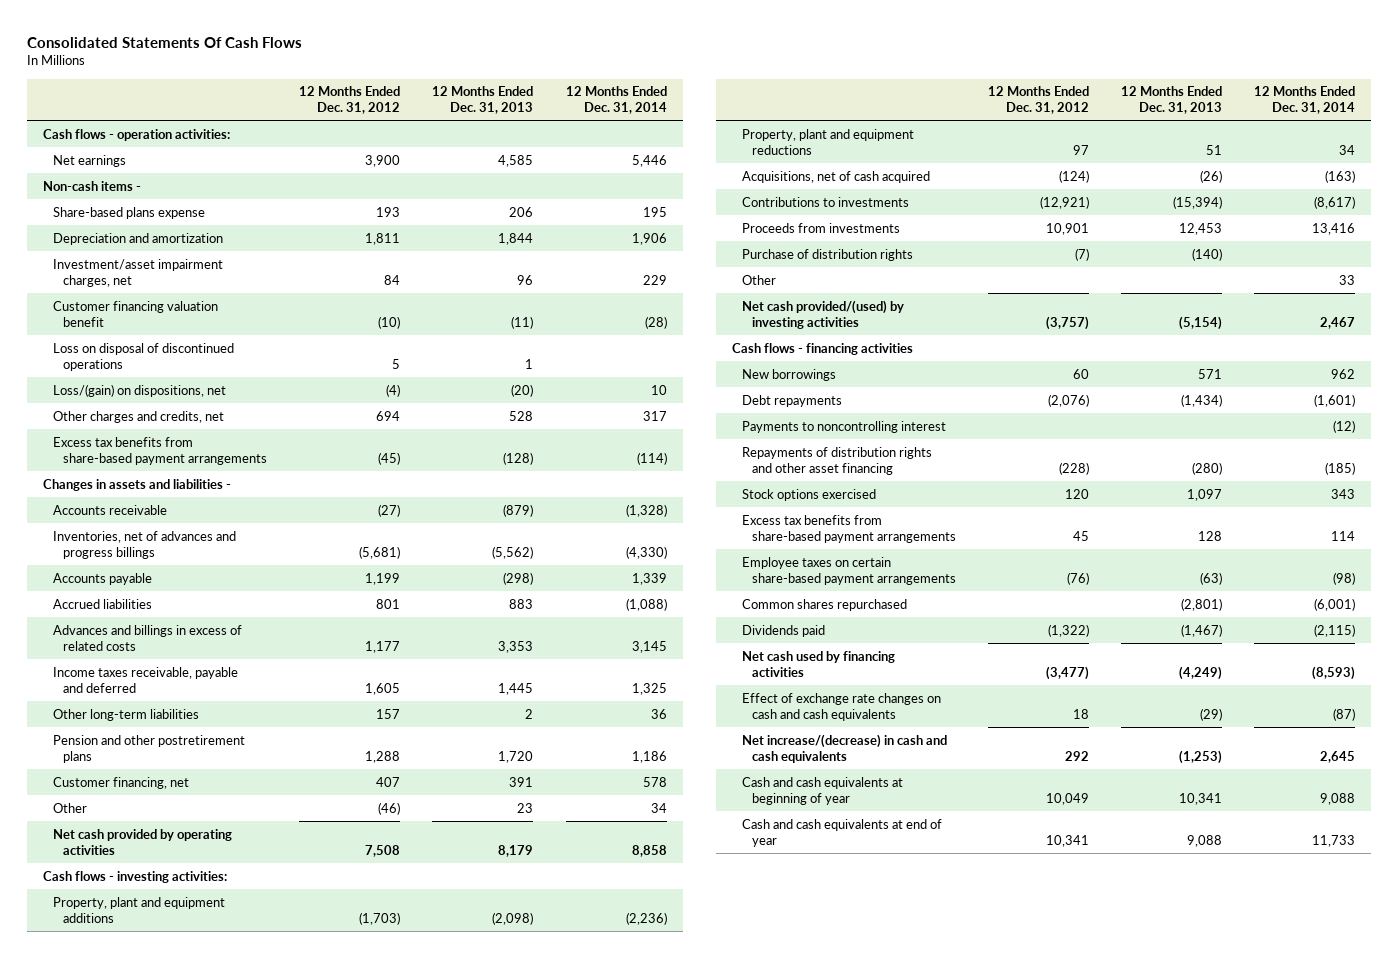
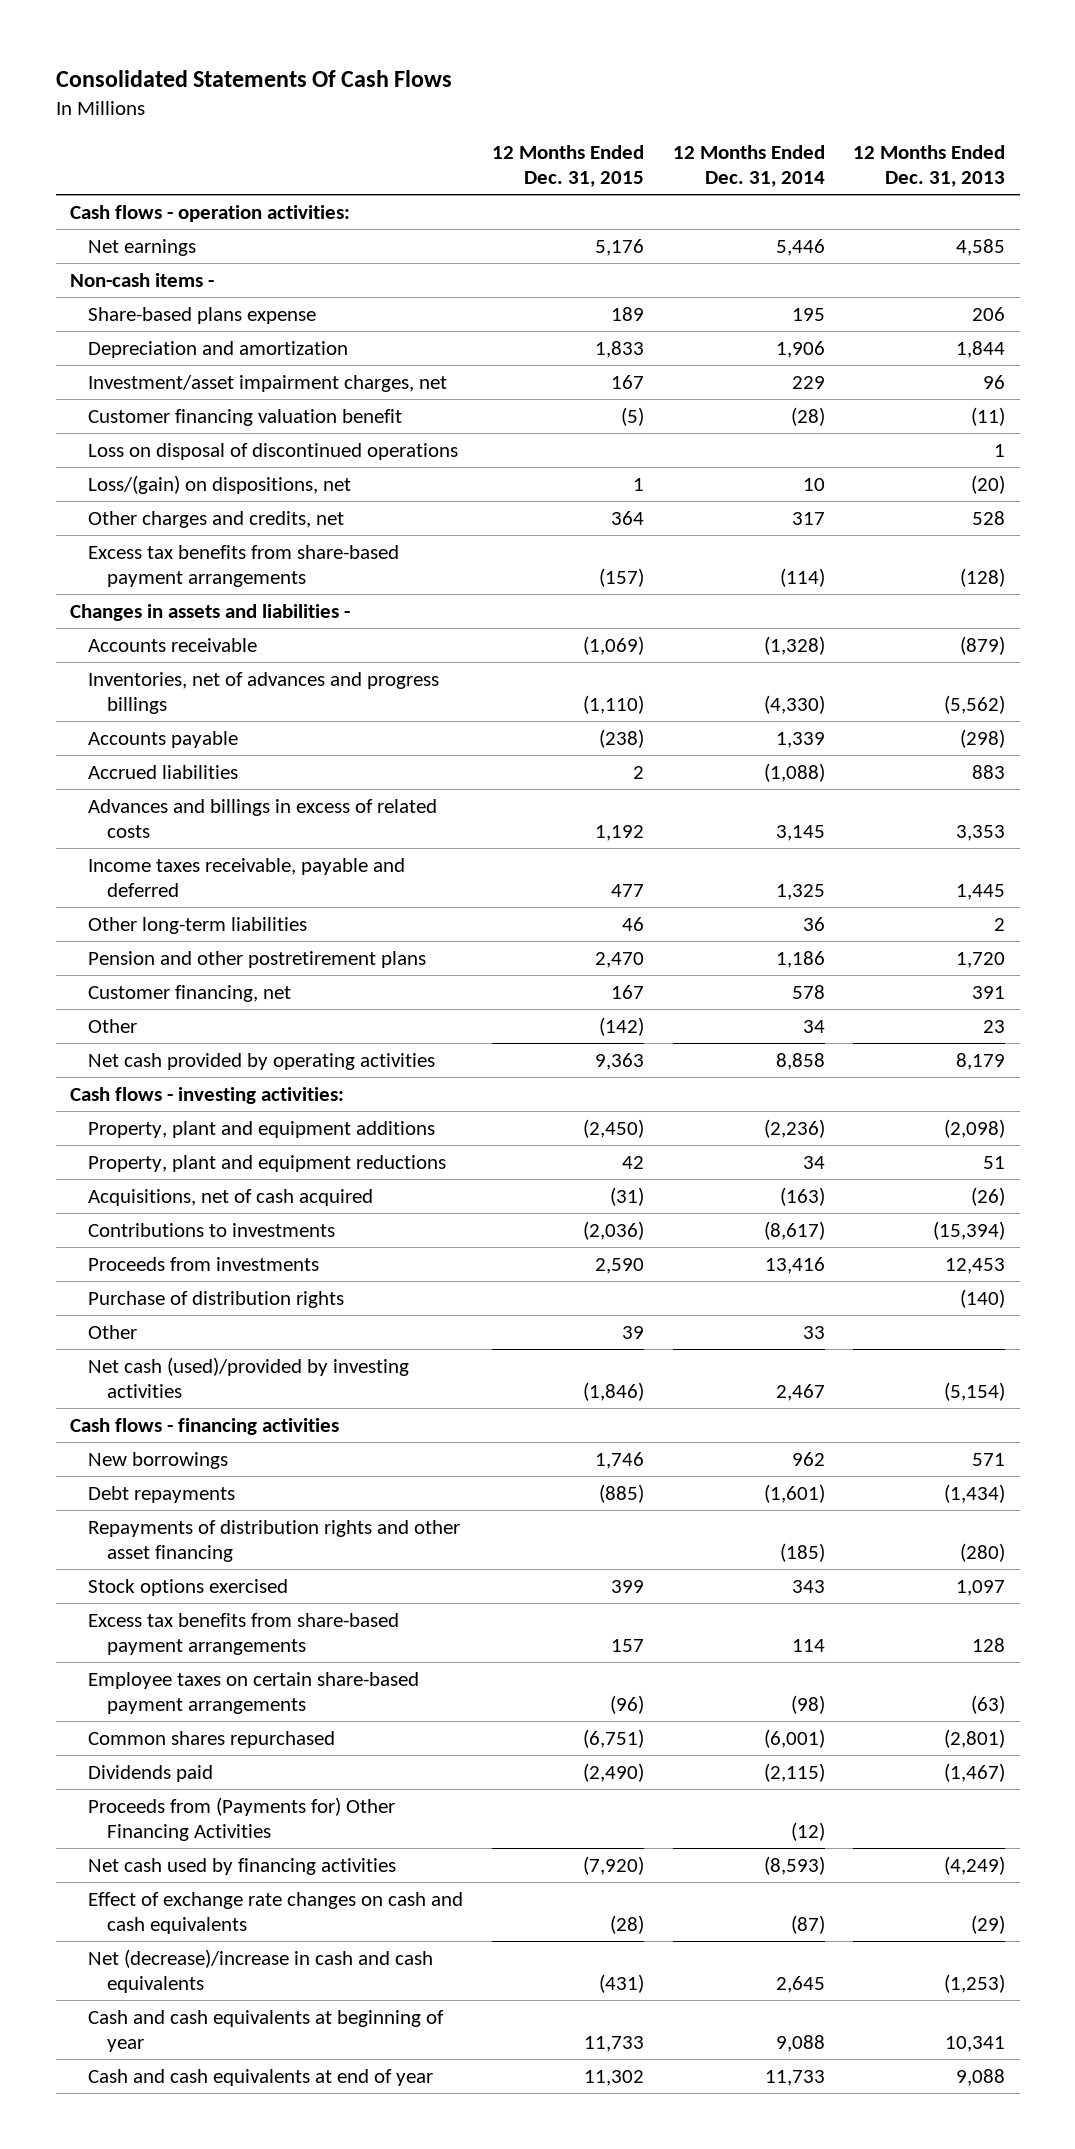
[299,86,401,115] 12 Months Ended Dec. 31, 2012 -> none
none -> [491,145,644,187] 12 Months Ended Dec. 31, 2015
[741,299,904,329] Net cash provided/(used) by investing activities -> [88,1356,410,1398] Net cash (used)/provided by investing activities
[741,420,946,433] Payments to noncontrolling interest -> none
none -> [88,1796,396,1841] Proceeds from (Payments for) Other Financing Activities
[741,733,947,763] Net increase/(decrease) in cash and cash equivalents -> [88,1948,434,1993] Net (decrease)/increase in cash and cash equivalents

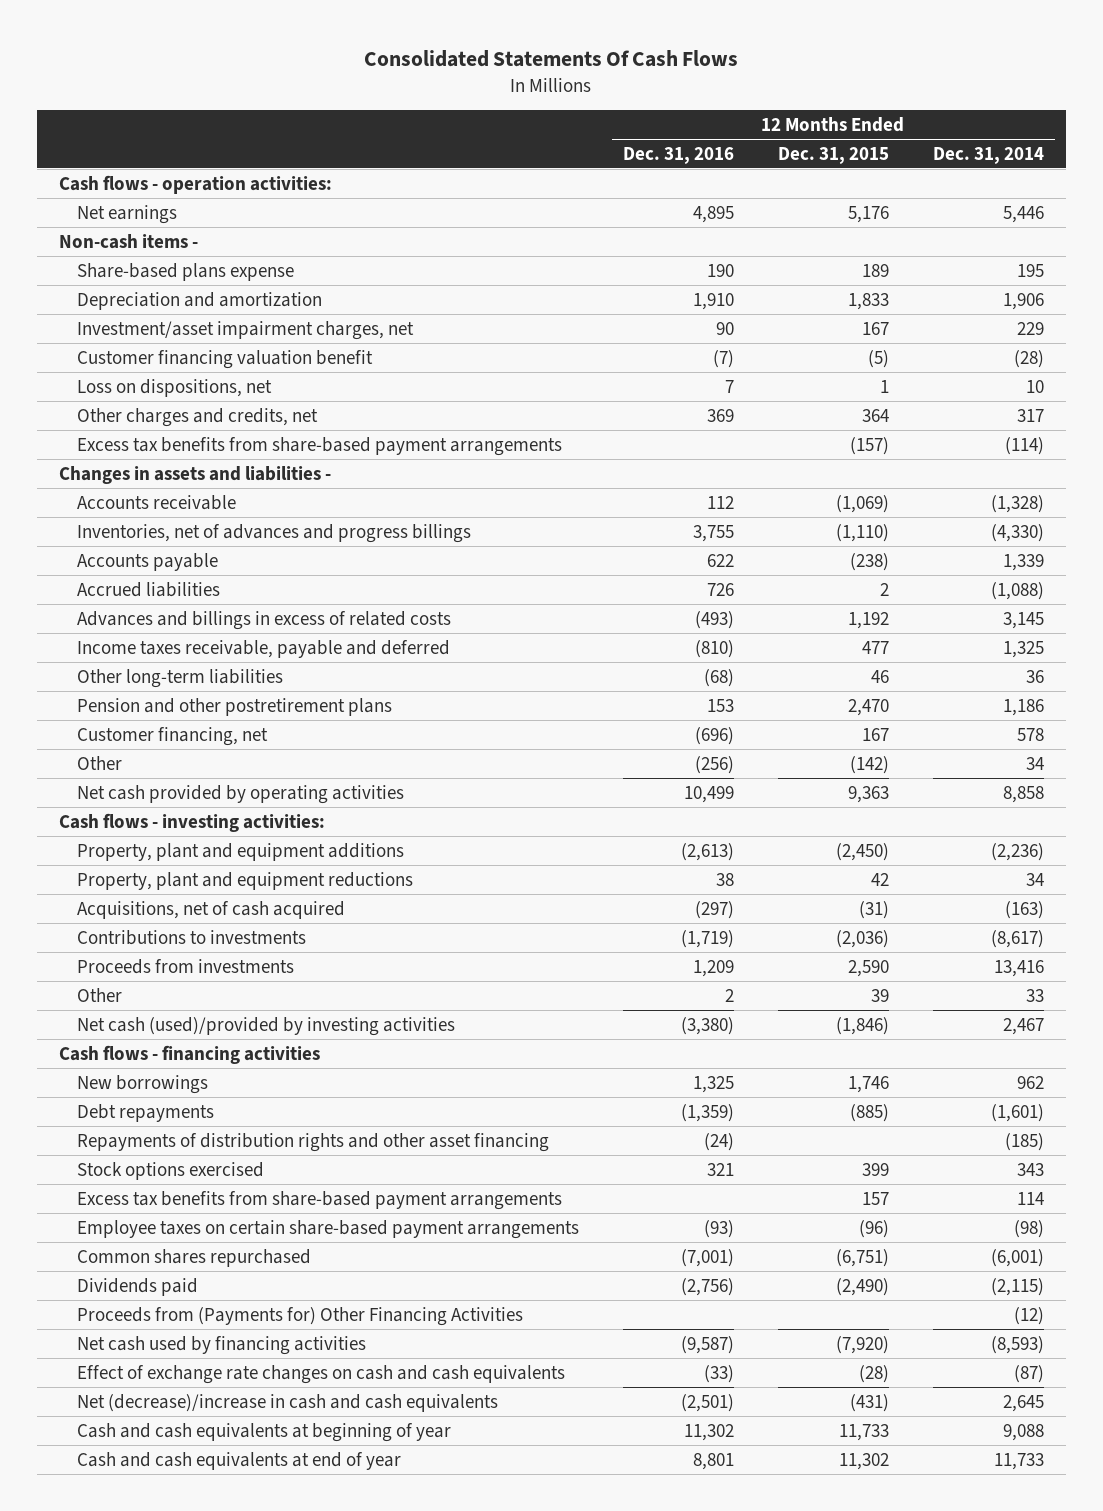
[853,145,1006,187] 12 Months Ended Dec. 31, 2013 -> none
none -> [622,146,734,164] Dec. 31, 2016
[88,442,459,460] Loss on disposal of discontinued operations -> none
[88,474,352,494] Loss/(gain) on dispositions, net -> [76,378,272,397] Loss on dispositions, net
[88,1290,345,1308] Purchase of distribution rights -> none

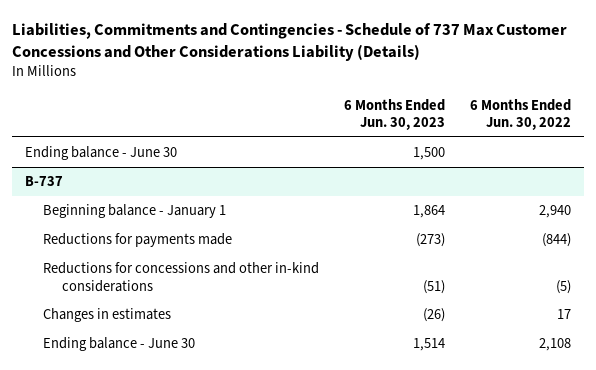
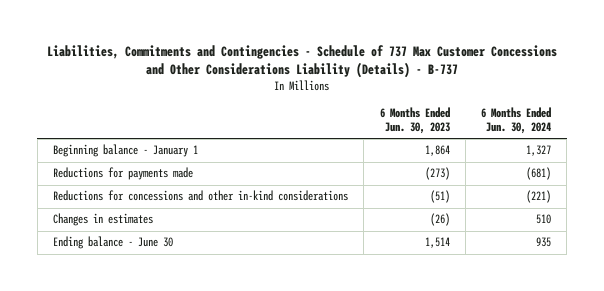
[12,22,568,61] Liabilities, Commitments and Contingencies - Schedule of 737 Max Customer Concessions and Other Considerations Liability (Details) -> [47,44,558,78] Liabilities, Commitments and Contingencies - Schedule of 737 Max Customer Concessions and Other Considerations Liability (Details) - B-737
[470,98,572,131] 6 Months Ended Jun. 30, 2022 -> none
none -> [481,107,552,134] 6 Months Ended Jun. 30, 2024
[24,146,177,161] Ending balance - June 30 -> none
[24,176,63,187] B-737 -> none

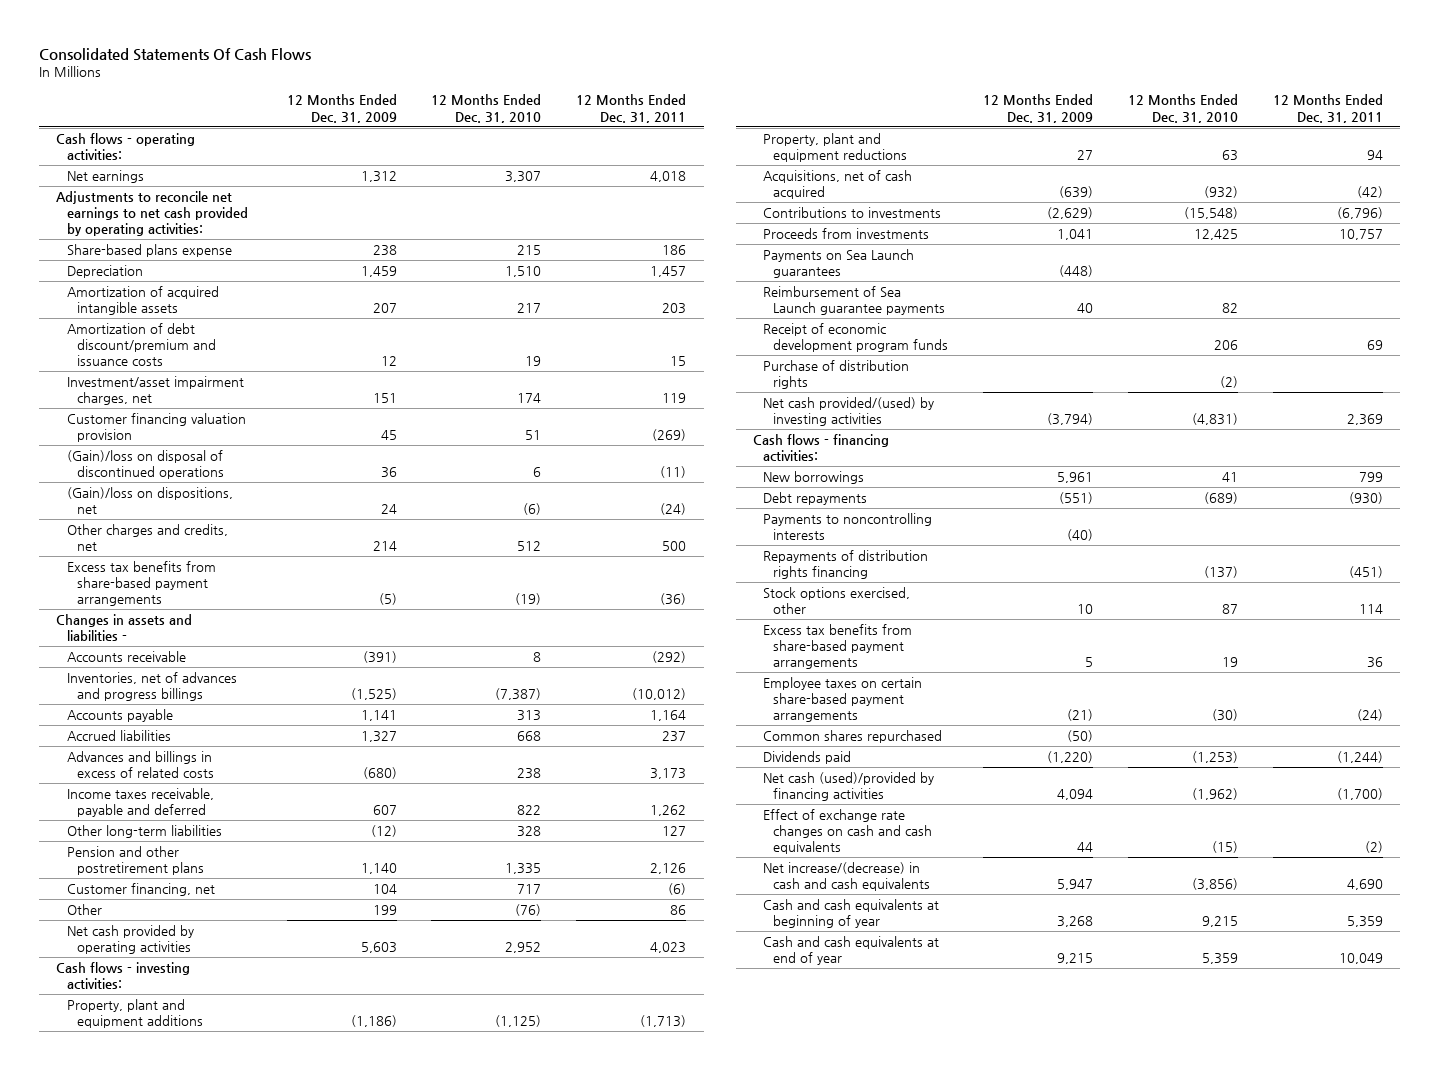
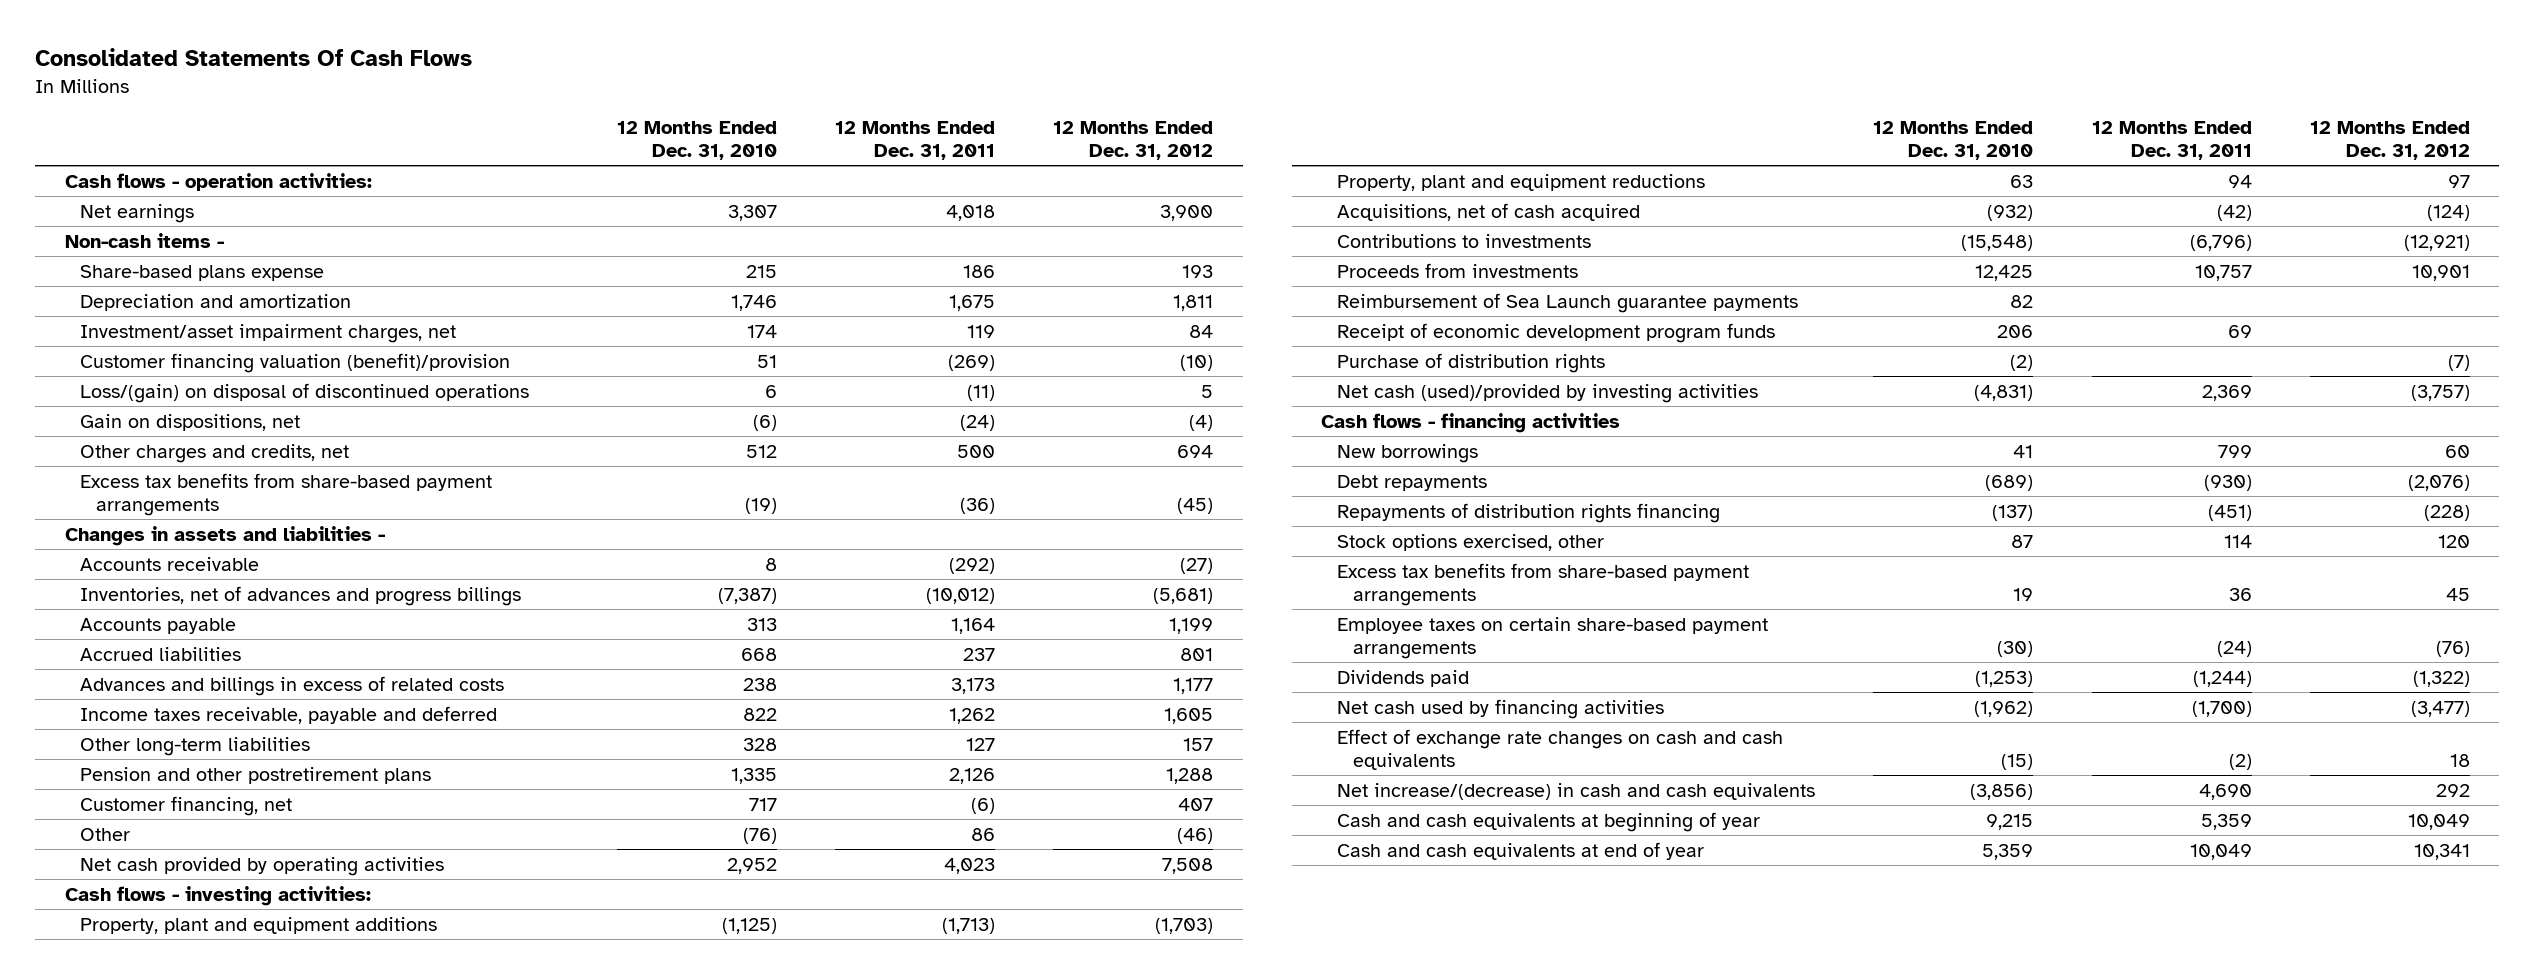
[286,94,397,123] 12 Months Ended Dec. 31, 2009 -> none
none -> [1053,121,1214,161] 12 Months Ended Dec. 31, 2012
[56,133,196,161] Cash flows - operating activities: -> [64,172,372,191] Cash flows - operation activities:
[56,191,248,237] Adjustments to reconcile net earnings to net cash provided by operating activities: -> none
none -> [64,232,224,248] Non-cash items -
[66,265,143,279] Depreciation -> none
[66,286,219,316] Amortization of acquired intangible assets -> none
[66,323,216,367] Amortization of debt discount/premium and issuance costs -> none
none -> [80,293,352,311] Depreciation and amortization
[66,413,246,443] Customer financing valuation provision -> [80,352,511,373] Customer financing valuation (benefit)/provision
[66,450,224,480] (Gain)/loss on disposal of discontinued operations -> [80,382,530,403] Loss/(gain) on disposal of discontinued operations
[66,487,233,515] (Gain)/loss on dispositions, net -> [80,413,301,431] Gain on dispositions, net
[763,249,915,279] Payments on Sea Launch guarantees -> none
[763,397,935,427] Net cash provided/(used) by investing activities -> [1336,383,1758,403] Net cash (used)/provided by investing activities
[753,434,890,462] Cash flows - financing activities: -> [1321,412,1621,433] Cash flows - financing activities
[763,513,933,541] Payments to noncontrolling interests -> none
[763,730,943,744] Common shares repurchased -> none
[763,772,935,802] Net cash (used)/provided by financing activities -> [1336,698,1664,719] Net cash used by financing activities

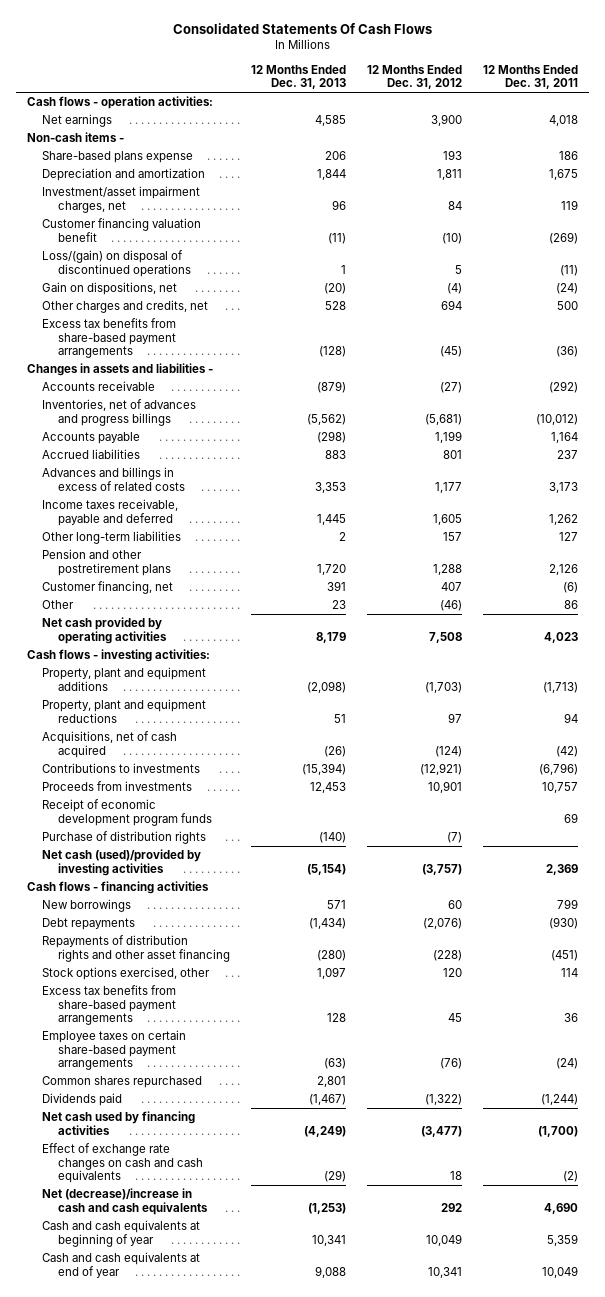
[616,121,777,161] 12 Months Ended Dec. 31, 2010 -> none
none -> [250,64,346,90] 12 Months Ended Dec. 31, 2013
[80,352,511,373] Customer financing valuation (benefit)/provision -> [42,218,202,242] Customer financing valuation benefit
[1336,292,1798,313] Reimbursement of Sea Launch guarantee payments -> none
[1336,502,1720,523] Repayments of distribution rights financing -> [42,935,230,962] Repayments of distribution rights and other asset financing
none -> [42,1076,203,1089] Common shares repurchased
[1336,782,1815,800] Net increase/(decrease) in cash and cash equivalents -> [42,1188,208,1215] Net (decrease)/increase in cash and cash equivalents

